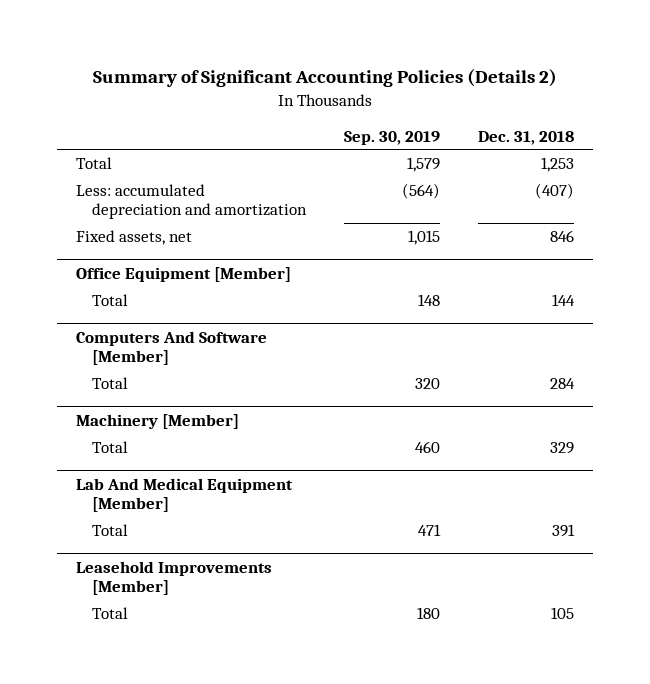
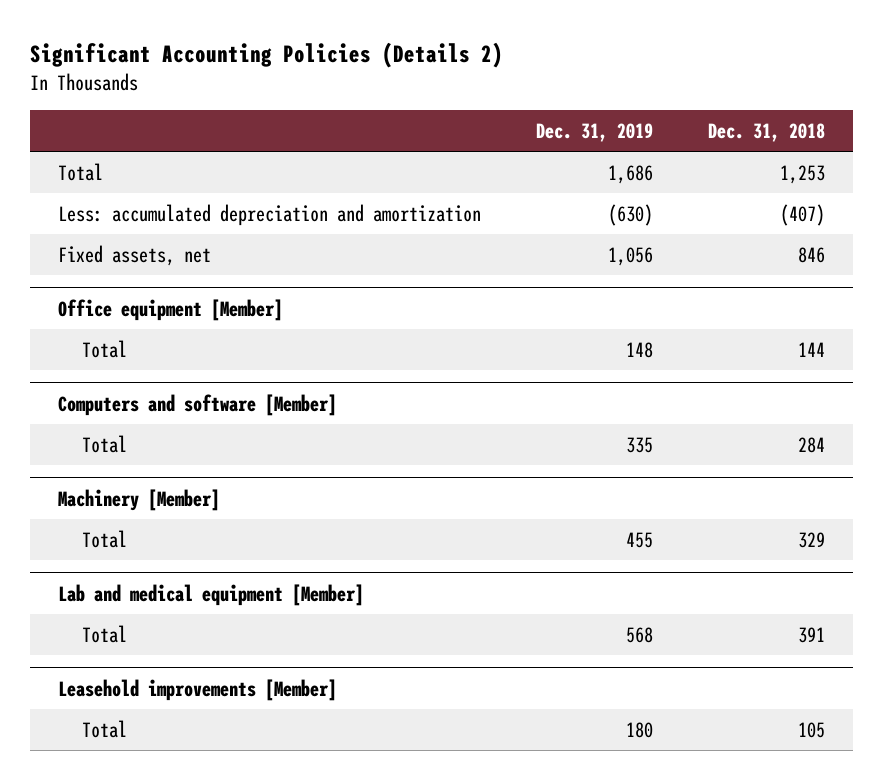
[92,69,557,88] Summary of Significant Accounting Policies (Details 2) -> [30,42,504,69] Significant Accounting Policies (Details 2)
[344,130,441,145] Sep. 30, 2019 -> none
none -> [536,122,654,142] Dec. 31, 2019
[76,266,292,282] Office Equipment [Member] -> [57,298,283,321] Office equipment [Member]
[76,330,268,366] Computers And Software [Member] -> [57,393,337,416] Computers and software [Member]
[76,477,294,513] Lab And Medical Equipment [Member] -> [57,583,364,606] Lab and medical equipment [Member]
[76,560,273,596] Leasehold Improvements [Member] -> [57,678,337,701] Leasehold improvements [Member]

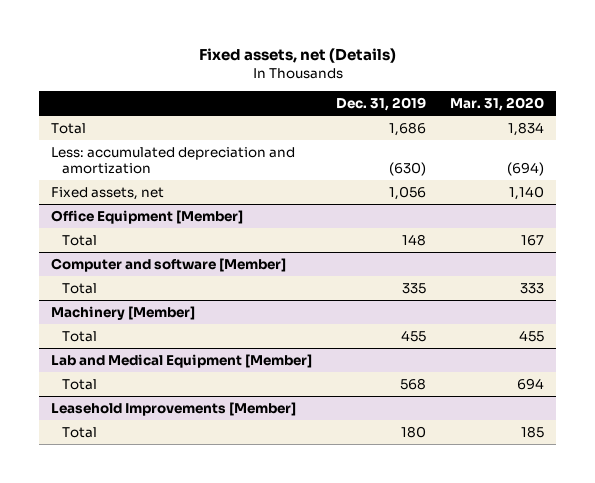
[30,42,504,69] Significant Accounting Policies (Details 2) -> [198,47,396,63] Fixed assets, net (Details)
[708,122,826,142] Dec. 31, 2018 -> none
none -> [449,96,544,111] Mar. 31, 2020
[57,298,283,321] Office equipment [Member] -> [51,209,244,224] Office Equipment [Member]
[57,393,337,416] Computers and software [Member] -> [51,257,287,272] Computer and software [Member]
[57,583,364,606] Lab and medical equipment [Member] -> [51,353,313,368] Lab and Medical Equipment [Member]
[57,678,337,701] Leasehold improvements [Member] -> [51,401,297,416] Leasehold Improvements [Member]

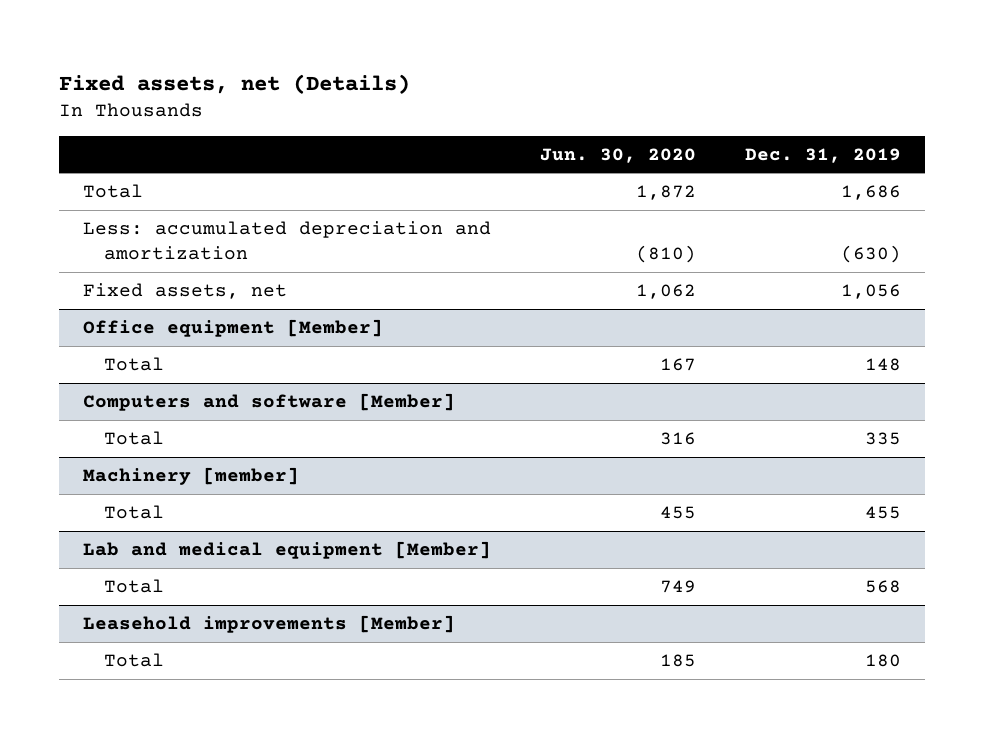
[449,96,544,111] Mar. 31, 2020 -> none
none -> [540,147,697,163] Jun. 30, 2020
[51,209,244,224] Office Equipment [Member] -> [83,319,384,338] Office equipment [Member]
[51,257,287,272] Computer and software [Member] -> [83,393,456,412] Computers and software [Member]
[51,305,196,320] Machinery [Member] -> [83,467,300,486] Machinery [member]
[51,353,313,368] Lab and Medical Equipment [Member] -> [83,541,492,560] Lab and medical equipment [Member]
[51,401,297,416] Leasehold Improvements [Member] -> [83,615,456,634] Leasehold improvements [Member]

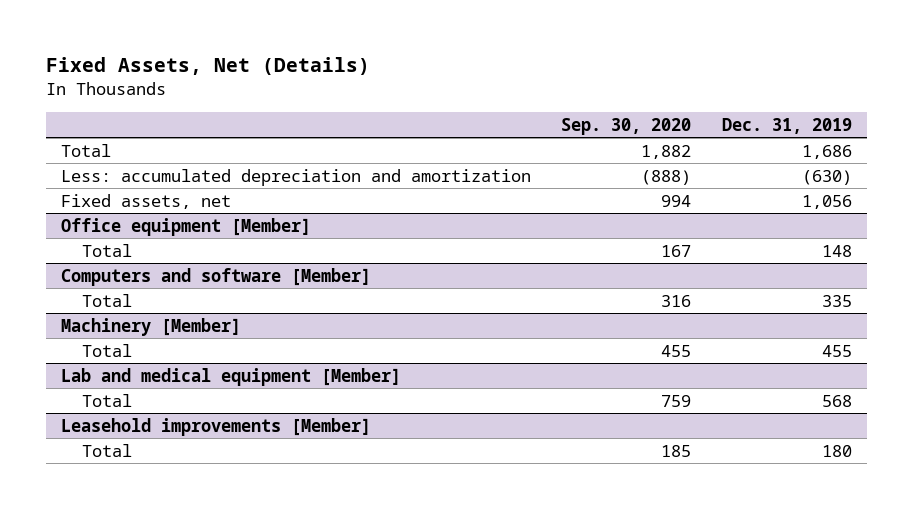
[59,73,411,94] Fixed assets, net (Details) -> [45,57,370,76] Fixed Assets, Net (Details)
[540,147,697,163] Jun. 30, 2020 -> none
none -> [561,117,692,135] Sep. 30, 2020
[83,467,300,486] Machinery [member] -> [60,317,241,336] Machinery [Member]

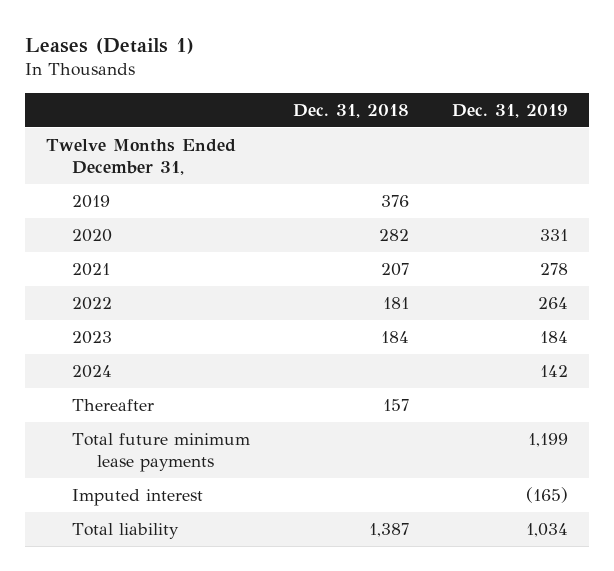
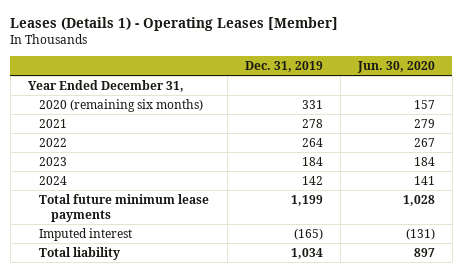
[24,37,194,54] Leases (Details 1) -> [10,17,339,32] Leases (Details 1) - Operating Leases [Member]
[292,103,409,118] Dec. 31, 2018 -> none
none -> [356,61,435,74] Jun. 30, 2020
[71,194,110,208] 2019 -> none
[46,138,237,175] Twelve Months Ended December 31, -> [27,79,184,92] Year Ended December 31,
[71,228,112,242] 2020 -> [39,98,204,112] 2020 (remaining six months)
[71,398,154,411] Thereafter -> none

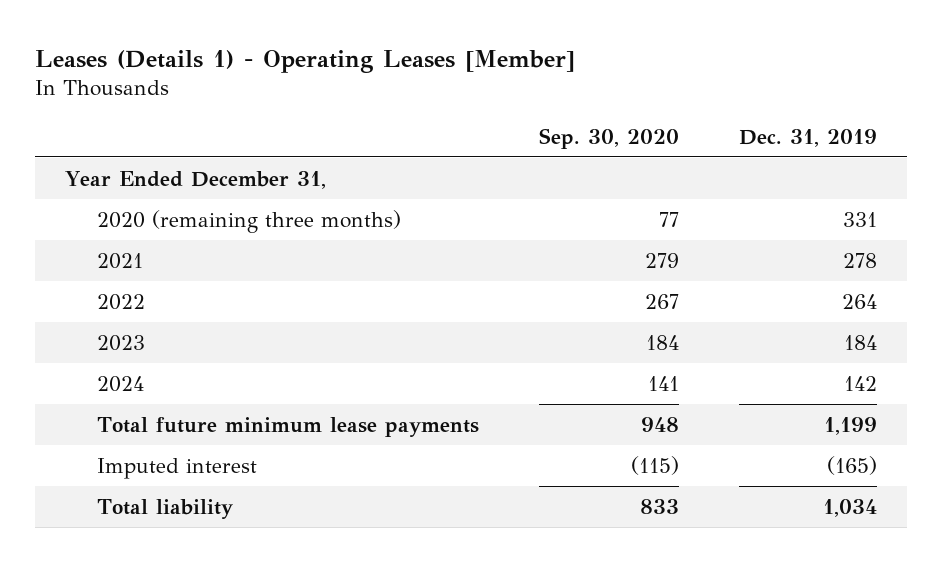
[356,61,435,74] Jun. 30, 2020 -> none
none -> [538,127,679,149] Sep. 30, 2020
[39,98,204,112] 2020 (remaining six months) -> [96,209,401,233] 2020 (remaining three months)

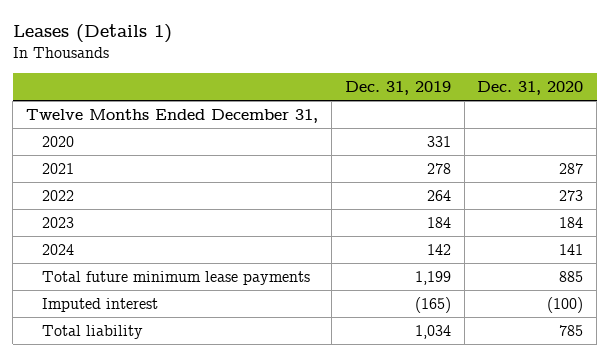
[34,50,575,74] Leases (Details 1) - Operating Leases [Member] -> [12,23,172,43] Leases (Details 1)
[538,127,679,149] Sep. 30, 2020 -> none
none -> [477,81,584,96] Dec. 31, 2020
[64,170,326,189] Year Ended December 31, -> [26,108,319,123] Twelve Months Ended December 31,
[96,209,401,233] 2020 (remaining three months) -> [42,135,75,147] 2020

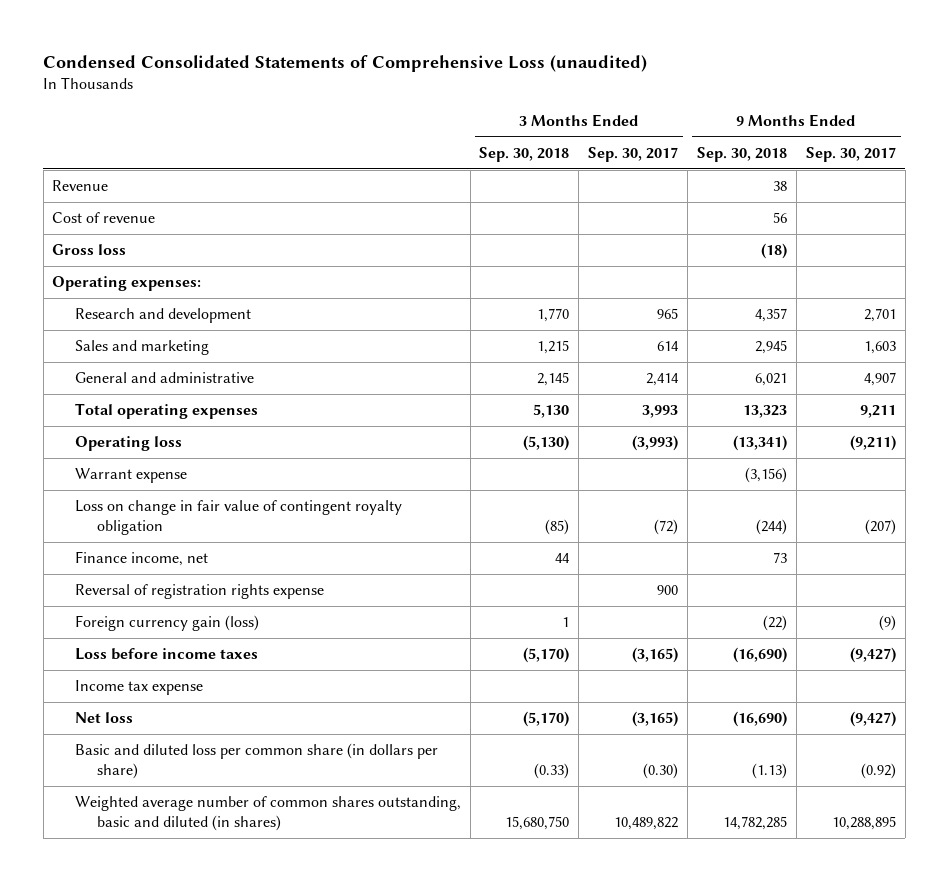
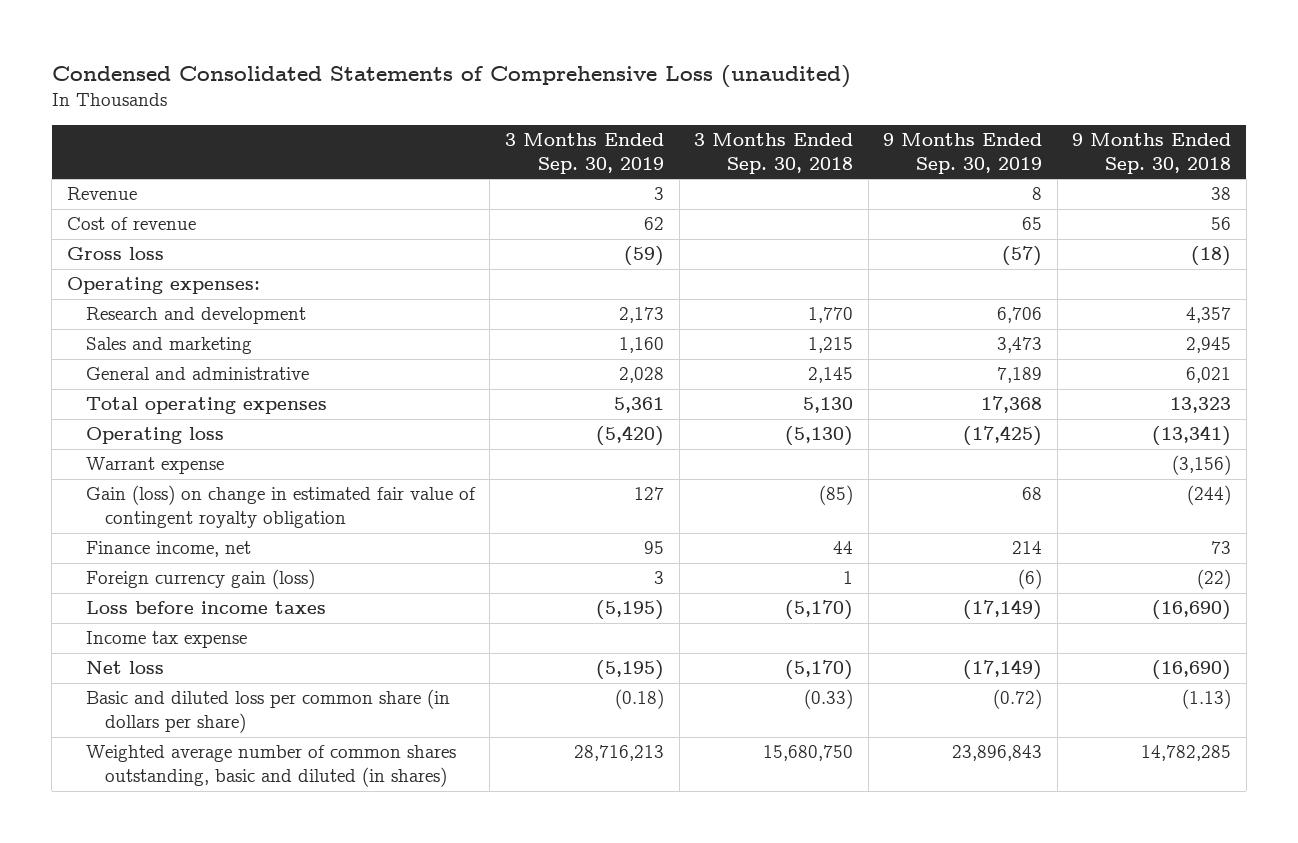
[588,146,679,162] Sep. 30, 2017 -> none
[805,146,896,162] Sep. 30, 2017 -> none
none -> [504,133,664,174] 3 Months Ended Sep. 30, 2019
none -> [883,133,1043,174] 9 Months Ended Sep. 30, 2019
[74,500,402,535] Loss on change in fair value of contingent royalty obligation -> [85,485,476,529] Gain (loss) on change in estimated fair value of contingent royalty obligation
[74,584,324,600] Reversal of registration rights expense -> none

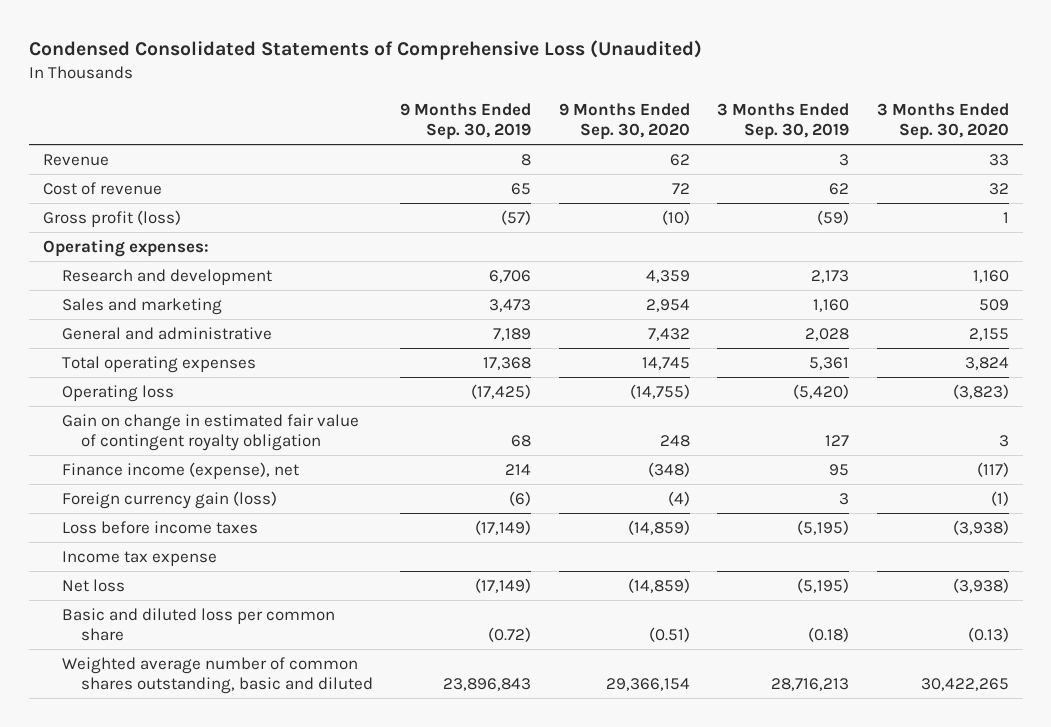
[51,64,851,88] Condensed Consolidated Statements of Comprehensive Loss (unaudited) -> [28,40,702,61] Condensed Consolidated Statements of Comprehensive Loss (Unaudited)
[694,133,854,174] 3 Months Ended Sep. 30, 2018 -> none
[1072,133,1232,174] 9 Months Ended Sep. 30, 2018 -> none
none -> [558,103,690,140] 9 Months Ended Sep. 30, 2020
none -> [876,103,1009,140] 3 Months Ended Sep. 30, 2020
[66,247,164,261] Gross loss -> [42,209,181,227] Gross profit (loss)
[85,457,224,475] Warrant expense -> none
[85,485,476,529] Gain (loss) on change in estimated fair value of contingent royalty obligation -> [61,413,359,451] Gain on change in estimated fair value of contingent royalty obligation
[85,541,251,558] Finance income, net -> [61,461,299,479] Finance income (expense), net
[85,689,450,734] Basic and diluted loss per common share (in dollars per share) -> [61,607,335,641] Basic and diluted loss per common share
[85,745,456,788] Weighted average number of common shares outstanding, basic and diluted (in shares) -> [61,656,373,694] Weighted average number of common shares outstanding, basic and diluted

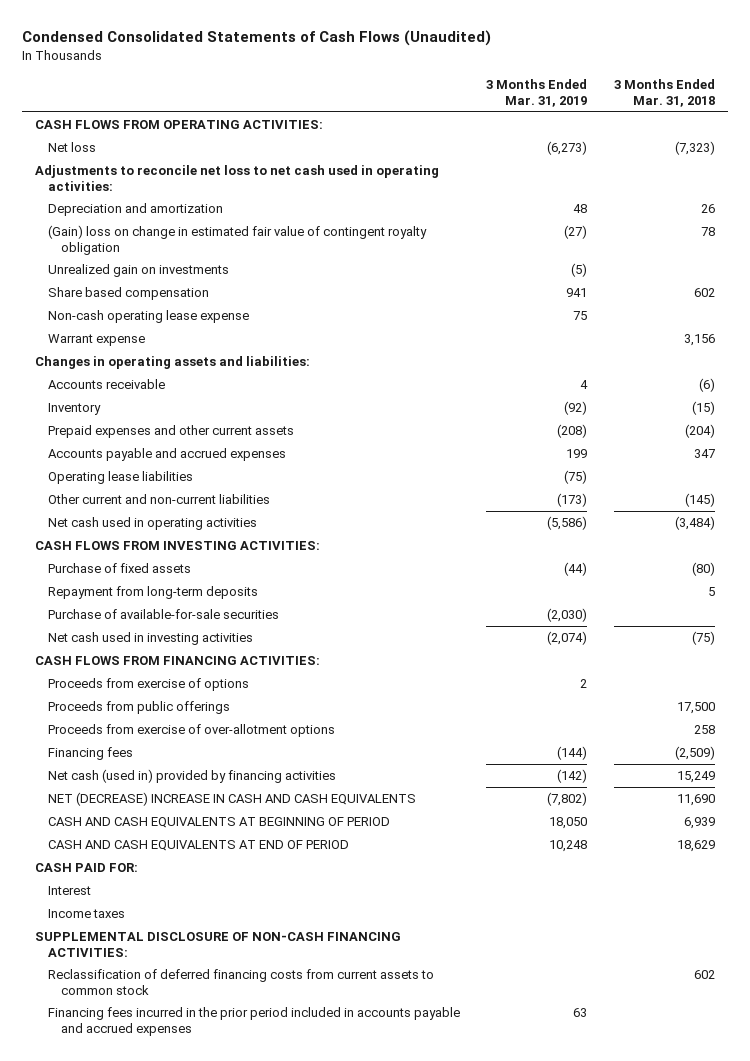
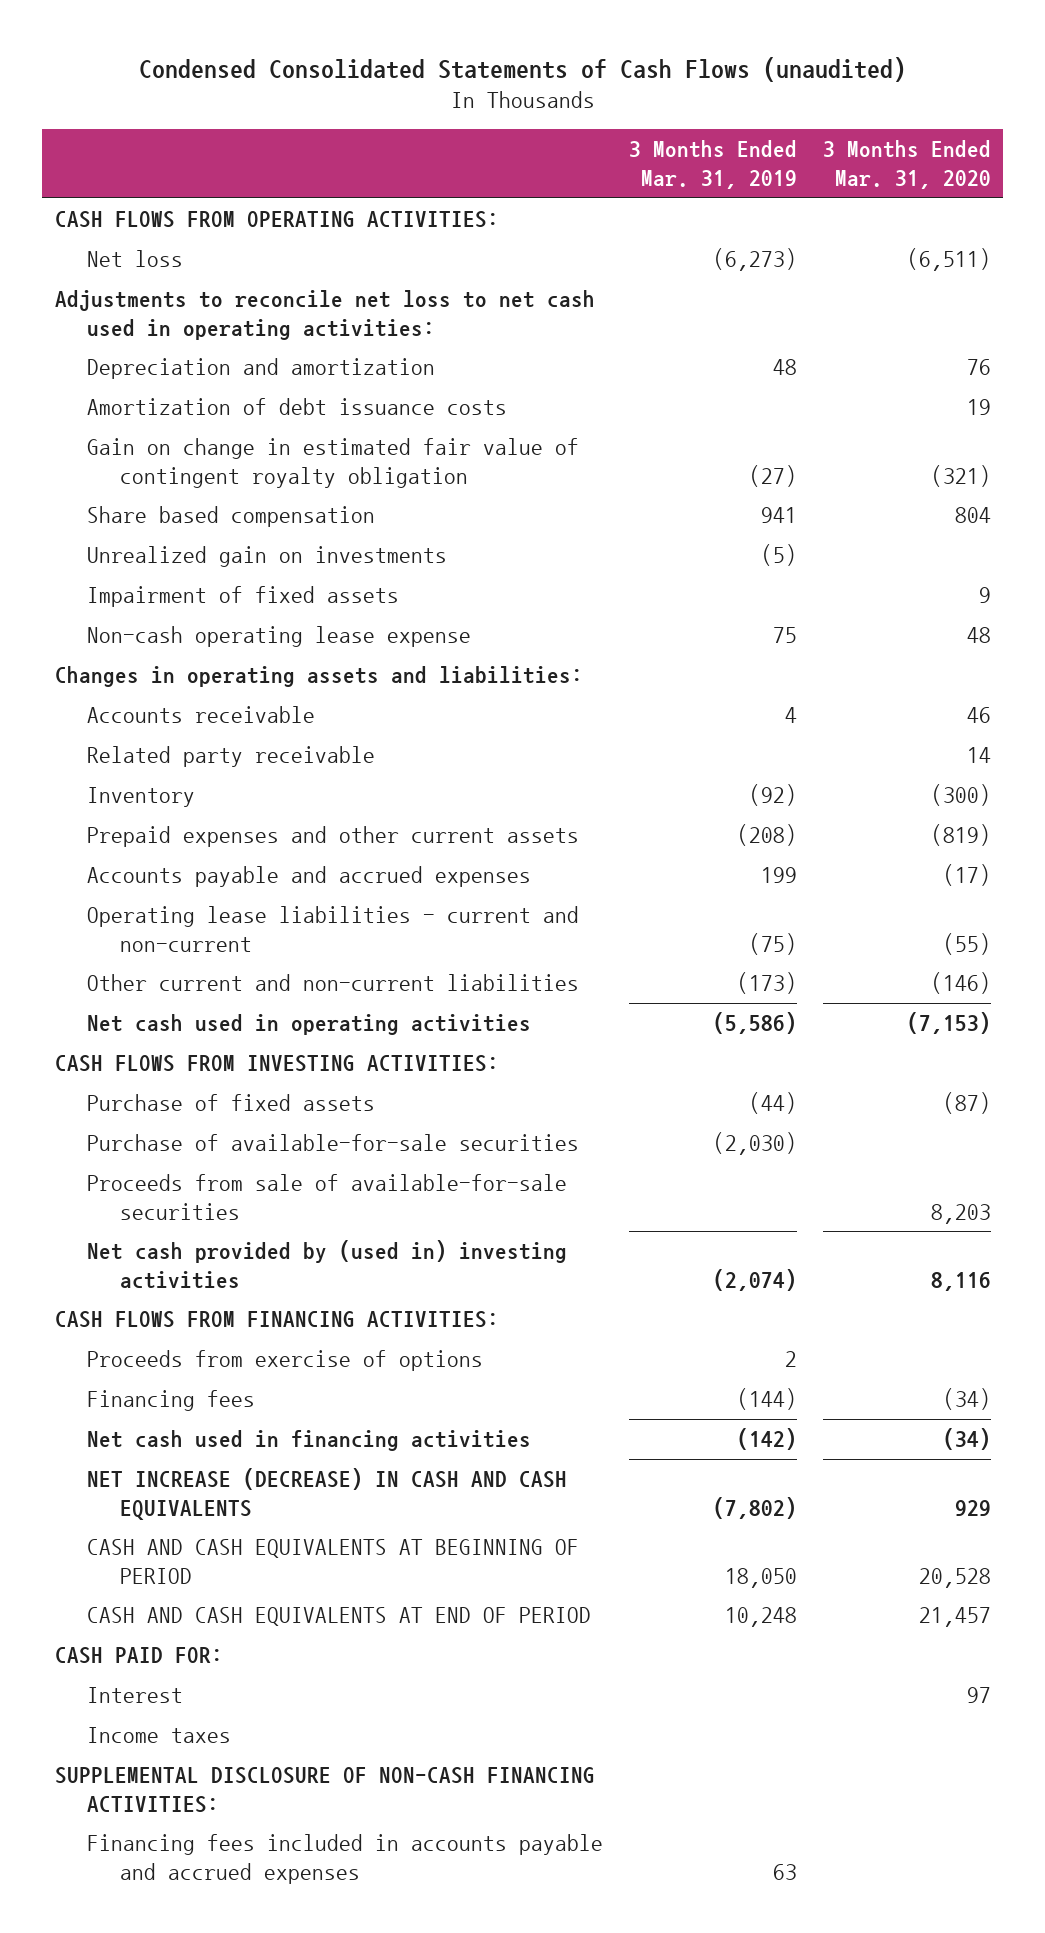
[22,30,492,47] Condensed Consolidated Statements of Cash Flows (Unaudited) -> [138,56,906,82] Condensed Consolidated Statements of Cash Flows (unaudited)
[613,79,715,107] 3 Months Ended Mar. 31, 2018 -> none
none -> [822,140,991,189] 3 Months Ended Mar. 31, 2020
none -> [87,398,508,416] Amortization of debt issuance costs
[47,225,427,255] (Gain) loss on change in estimated fair value of contingent royalty obligation -> [87,438,580,488] Gain on change in estimated fair value of contingent royalty obligation
[47,264,229,278] Unrealized gain on investments -> [87,546,448,568] Unrealized gain on investments
none -> [87,586,400,608] Impairment of fixed assets
[47,334,145,347] Warrant expense -> none
none -> [87,746,376,768] Related party receivable
[47,471,193,485] Operating lease liabilities -> [87,906,580,952] Operating lease liabilities - current and non-current
[47,586,258,600] Repayment from long-term deposits -> none
none -> [87,1174,568,1220] Proceeds from sale of available-for-sale securities
[47,632,253,646] Net cash used in investing activities -> [87,1240,568,1289] Net cash provided by (used in) investing activities
[47,701,230,715] Proceeds from public offerings -> none
[47,724,335,738] Proceeds from exercise of over-allotment options -> none
[47,769,336,784] Net cash (used in) provided by financing activities -> [87,1430,532,1452] Net cash used in financing activities
[47,792,416,807] NET (DECREASE) INCREASE IN CASH AND CASH EQUIVALENTS -> [87,1468,568,1520] NET INCREASE (DECREASE) IN CASH AND CASH EQUIVALENTS
[47,969,434,995] Reclassification of deferred financing costs from current assets to common stock -> none
[47,1007,460,1036] Financing fees incurred in the prior period included in accounts payable and accrued expenses -> [87,1834,604,1884] Financing fees included in accounts payable and accrued expenses

